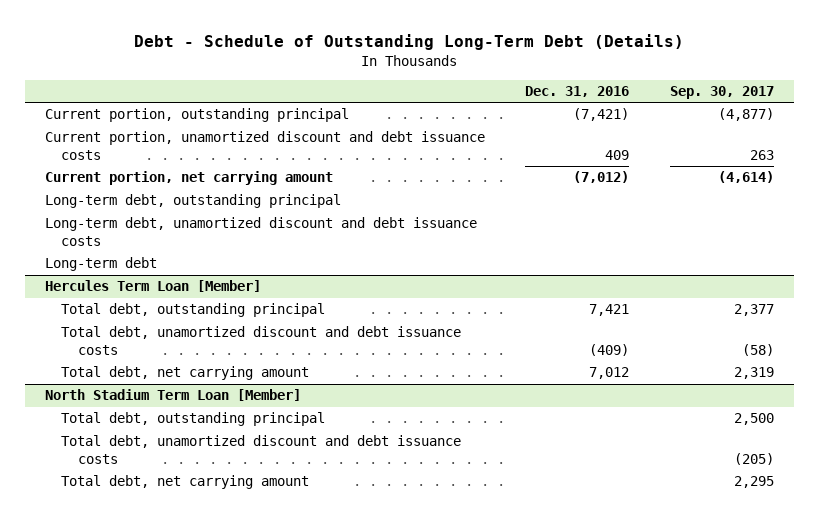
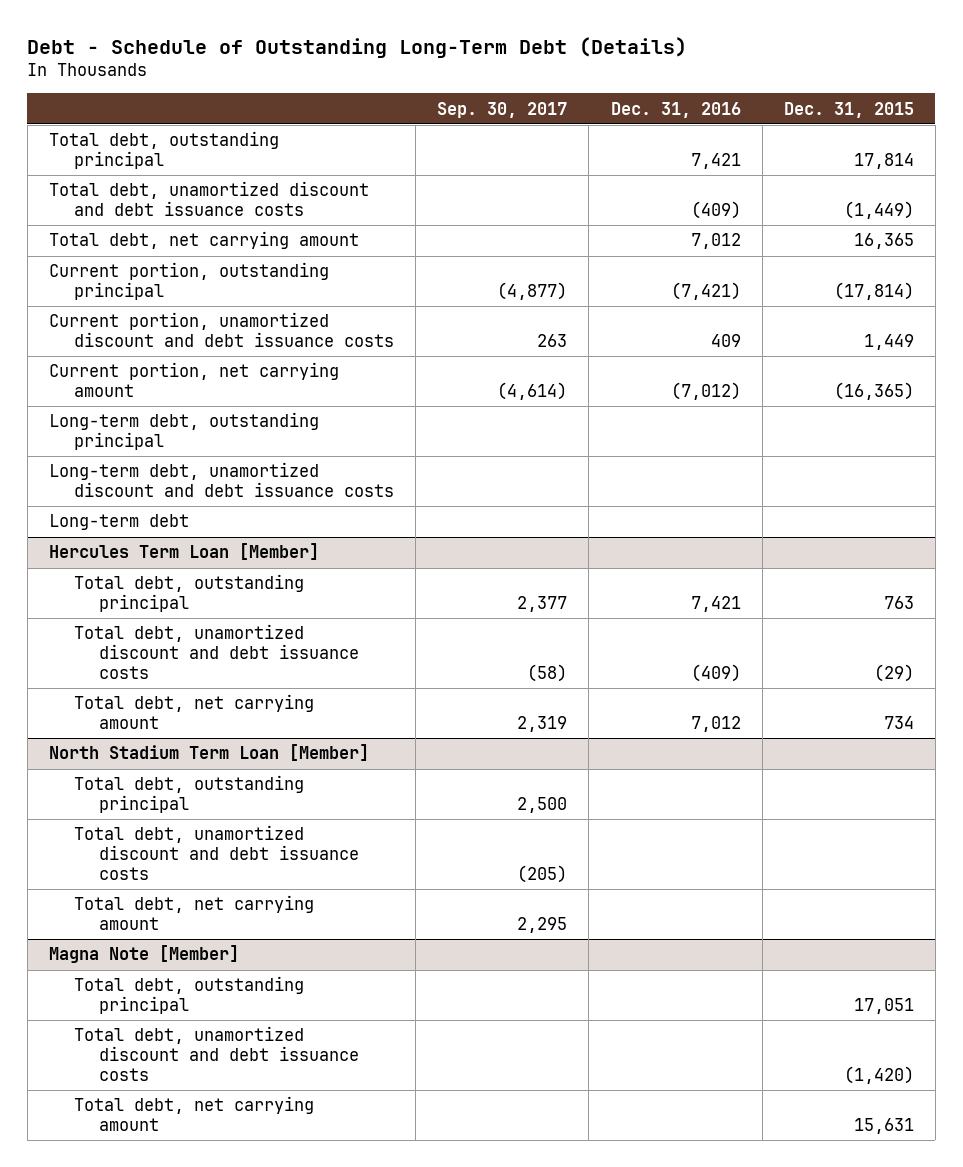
none -> [783,101,914,118] Dec. 31, 2015
none -> [49,131,280,170] Total debt, outstanding principal
none -> [49,181,370,217] Total debt, unamortized discount and debt issuance costs
none -> [49,231,360,250] Total debt, net carrying amount
none -> [49,945,240,964] Magna Note [Member]
none -> [73,976,304,1015] Total debt, outstanding principal
none -> [73,1026,359,1082] Total debt, unamortized discount and debt issuance costs
none -> [73,1096,314,1132] Total debt, net carrying amount

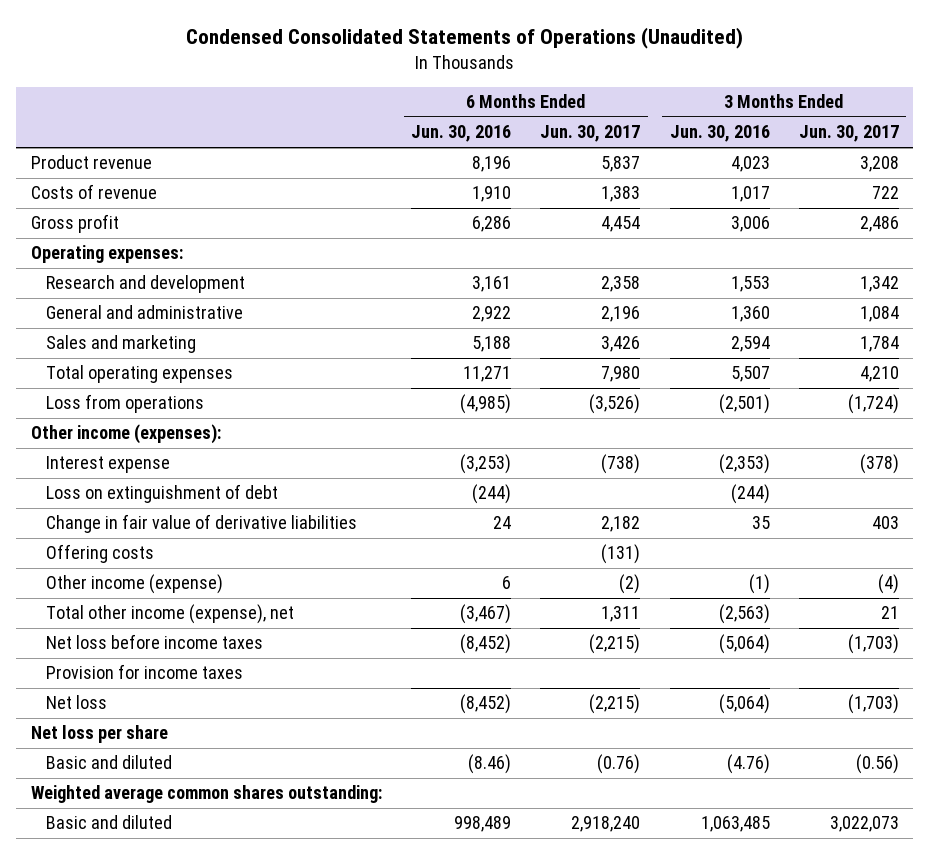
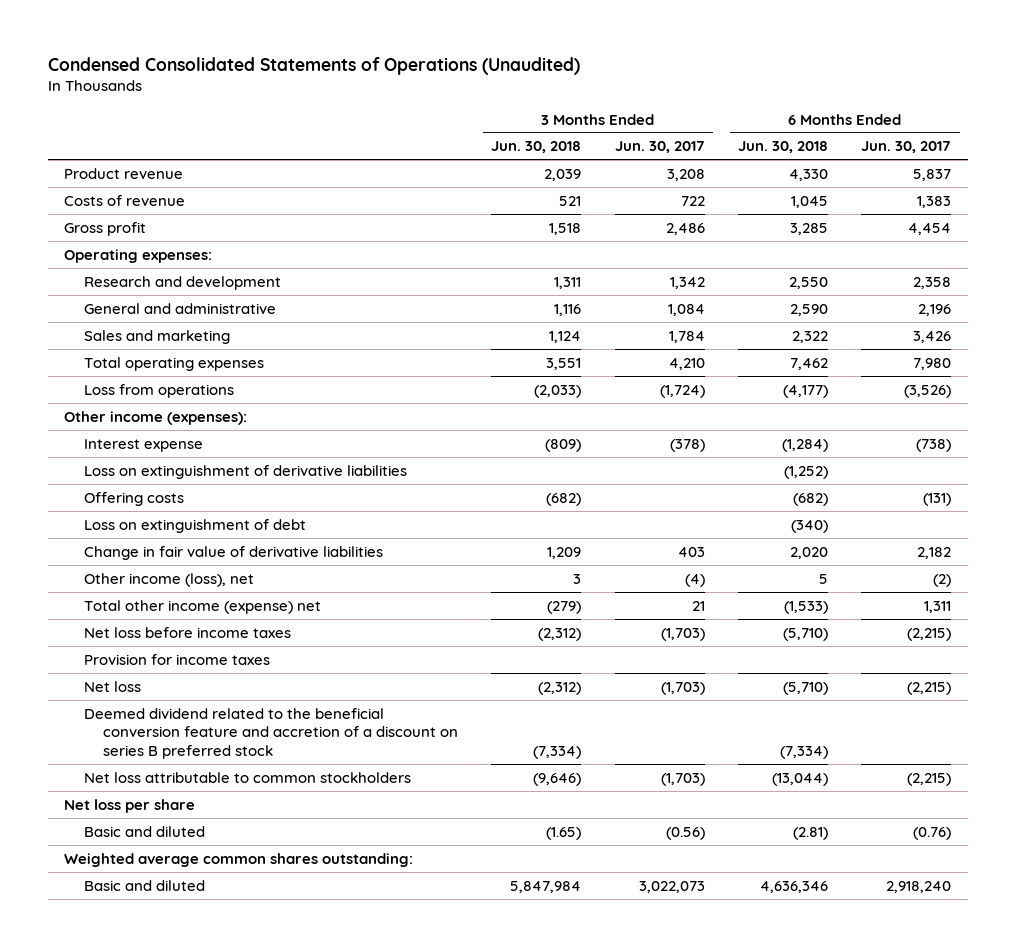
[411,125,512,143] Jun. 30, 2016 -> none
[669,125,770,143] Jun. 30, 2016 -> none
none -> [491,141,582,154] Jun. 30, 2018
none -> [737,141,828,154] Jun. 30, 2018
none -> [83,464,407,479] Loss on extinguishment of derivative liabilities
[45,544,154,564] Offering costs -> [83,491,184,506] Offering costs
[45,574,223,595] Other income (expense) -> [83,572,254,587] Other income (loss), net
[45,604,294,625] Total other income (expense), net -> [83,599,321,614] Total other income (expense) net
none -> [83,707,459,760] Deemed dividend related to the beneficial conversion feature and accretion of a discount on series B preferred stock
none -> [83,771,411,783] Net loss attributable to common stockholders

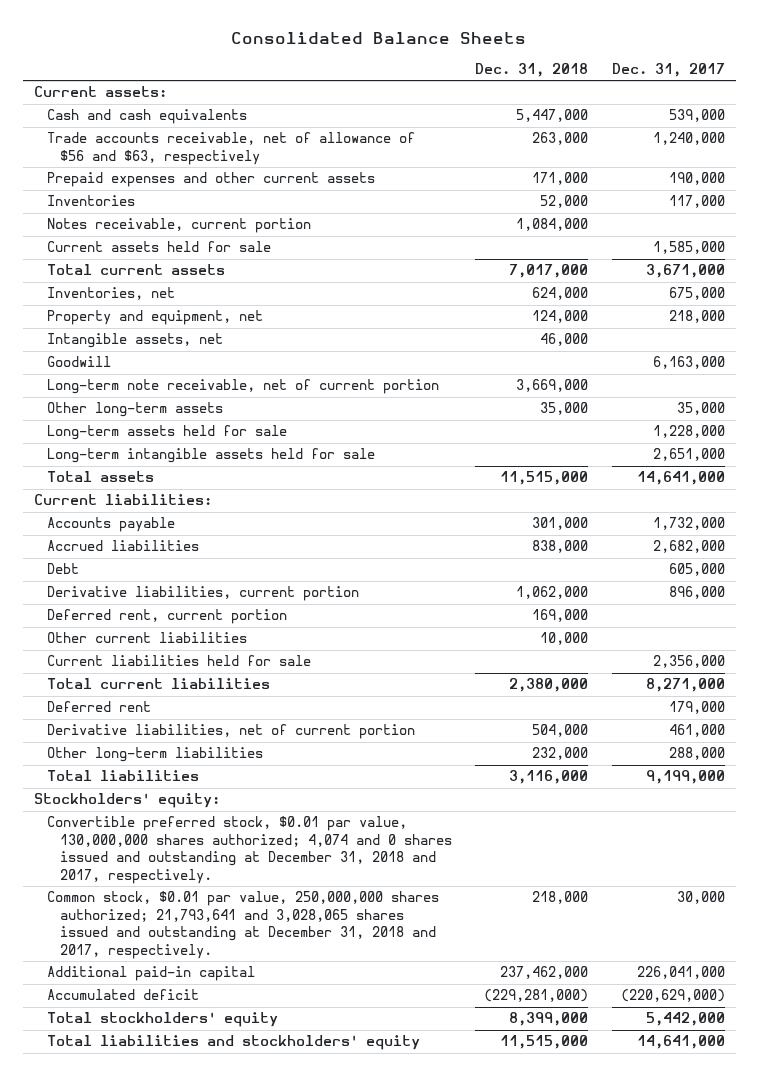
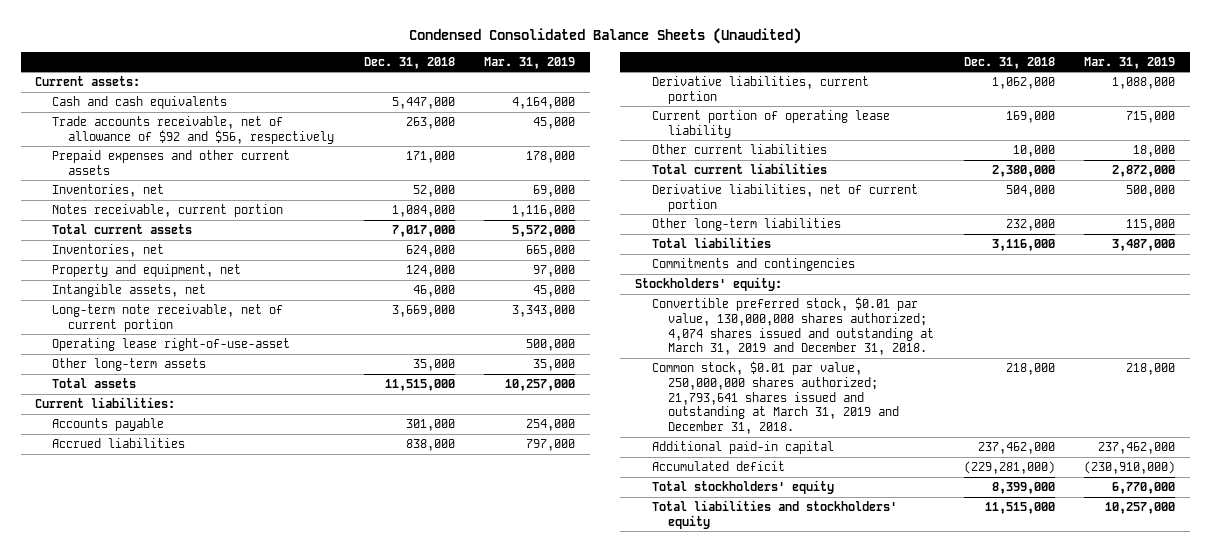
[231,31,527,44] Consolidated Balance Sheets -> [409,27,802,44] Condensed Consolidated Balance Sheets (Unaudited)
[611,62,725,77] Dec. 31, 2017 -> none
none -> [484,56,576,69] Mar. 31, 2019
[47,132,416,165] Trade accounts receivable, net of allowance of $56 and $63, respectively -> [51,116,335,144] Trade accounts receivable, net of allowance of $92 and $56, respectively
[47,195,136,207] Inventories -> [51,184,164,198] Inventories, net
[47,241,272,253] Current assets held for sale -> none
[47,356,112,368] Goodwill -> none
none -> [51,338,290,352] Operating lease right-of-use-asset
[47,425,288,441] Long-term assets held for sale -> none
[47,448,376,464] Long-term intangible assets held for sale -> none
[47,563,80,575] Debt -> none
[47,609,288,625] Deferred rent, current portion -> [651,110,890,138] Current portion of operating lease liability
[47,655,312,667] Current liabilities held for sale -> none
[47,701,152,713] Deferred rent -> none
none -> [651,258,855,272] Commitments and contingencies
[47,816,453,884] Convertible preferred stock, $0.01 par value, 130,000,000 shares authorized; 4,074 and 0 shares issued and outstanding at December 31, 2018 and 2017, respectively. -> [651,297,935,356] Convertible preferred stock, $0.01 par value, 130,000,000 shares authorized; 4,074 shares issued and outstanding at March 31, 2019 and December 31, 2018.
[47,891,440,959] Common stock, $0.01 par value, 250,000,000 shares authorized; 21,793,641 and 3,028,065 shares issued and outstanding at December 31, 2018 and 2017, respectively. -> [651,361,900,435] Common stock, $0.01 par value, 250,000,000 shares authorized; 21,793,641 shares issued and outstanding at March 31, 2019 and December 31, 2018.

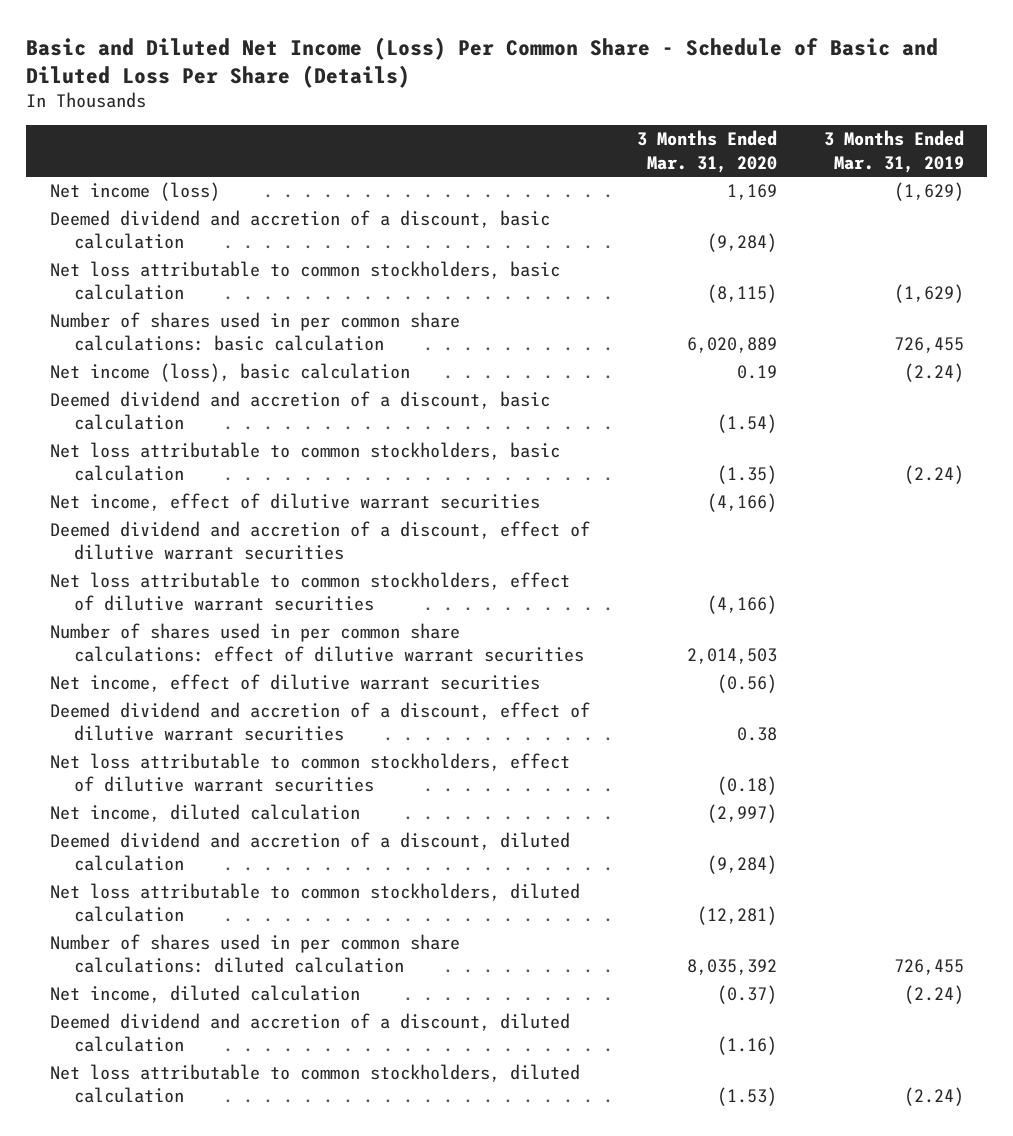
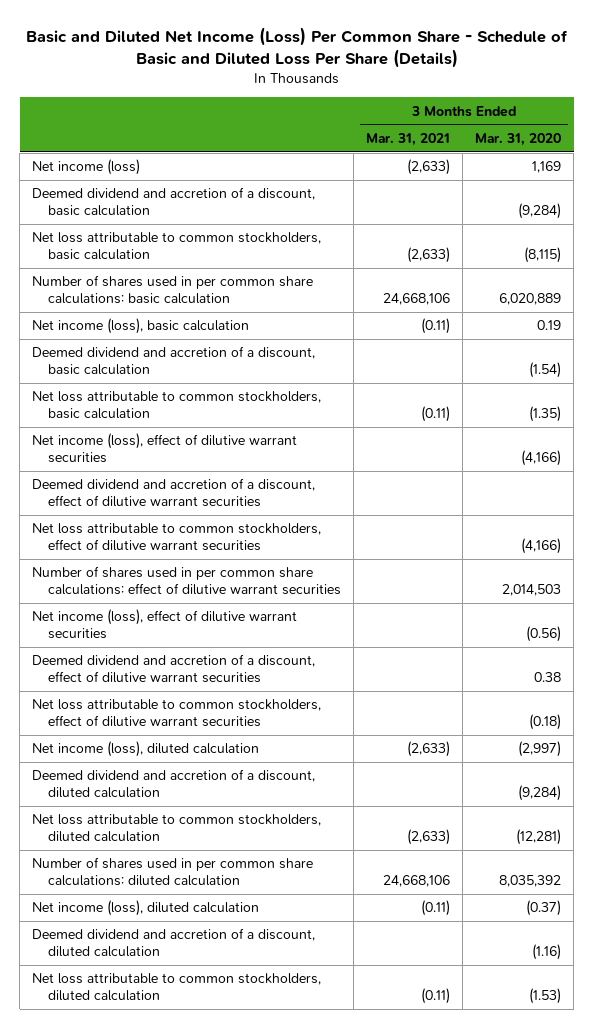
[823,130,964,173] 3 Months Ended Mar. 31, 2019 -> none
none -> [366,133,451,147] Mar. 31, 2021
[49,493,540,512] Net income, effect of dilutive warrant securities -> [32,433,298,464] Net income (loss), effect of dilutive warrant securities
[49,674,540,693] Net income, effect of dilutive warrant securities -> [32,609,298,640] Net income (loss), effect of dilutive warrant securities
[49,804,360,823] Net income, diluted calculation -> [32,741,260,758] Net income (loss), diluted calculation
[49,985,360,1004] Net income, diluted calculation -> [32,900,260,917] Net income (loss), diluted calculation

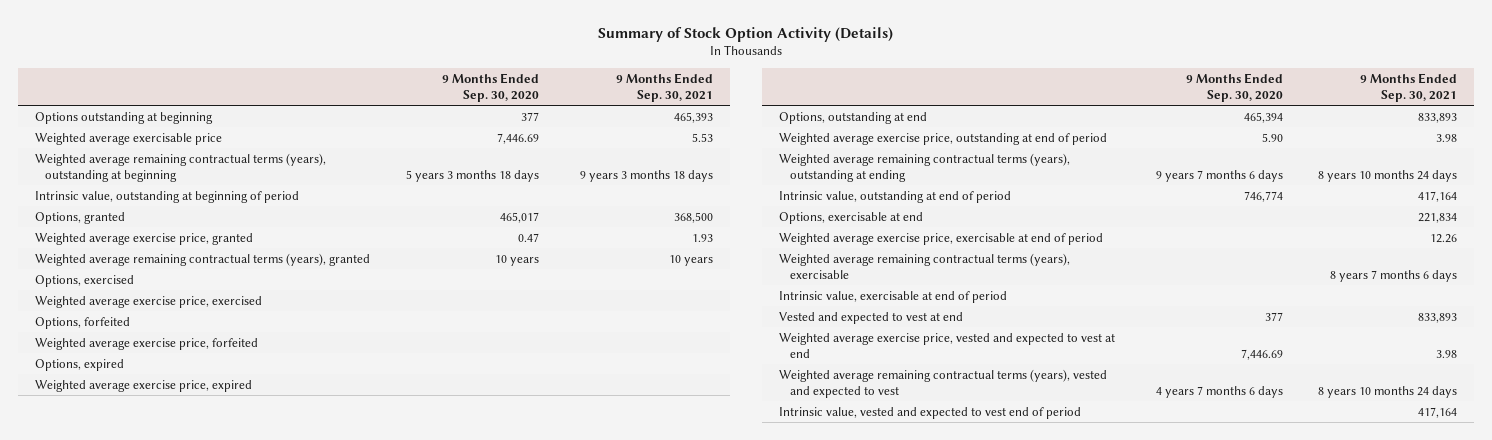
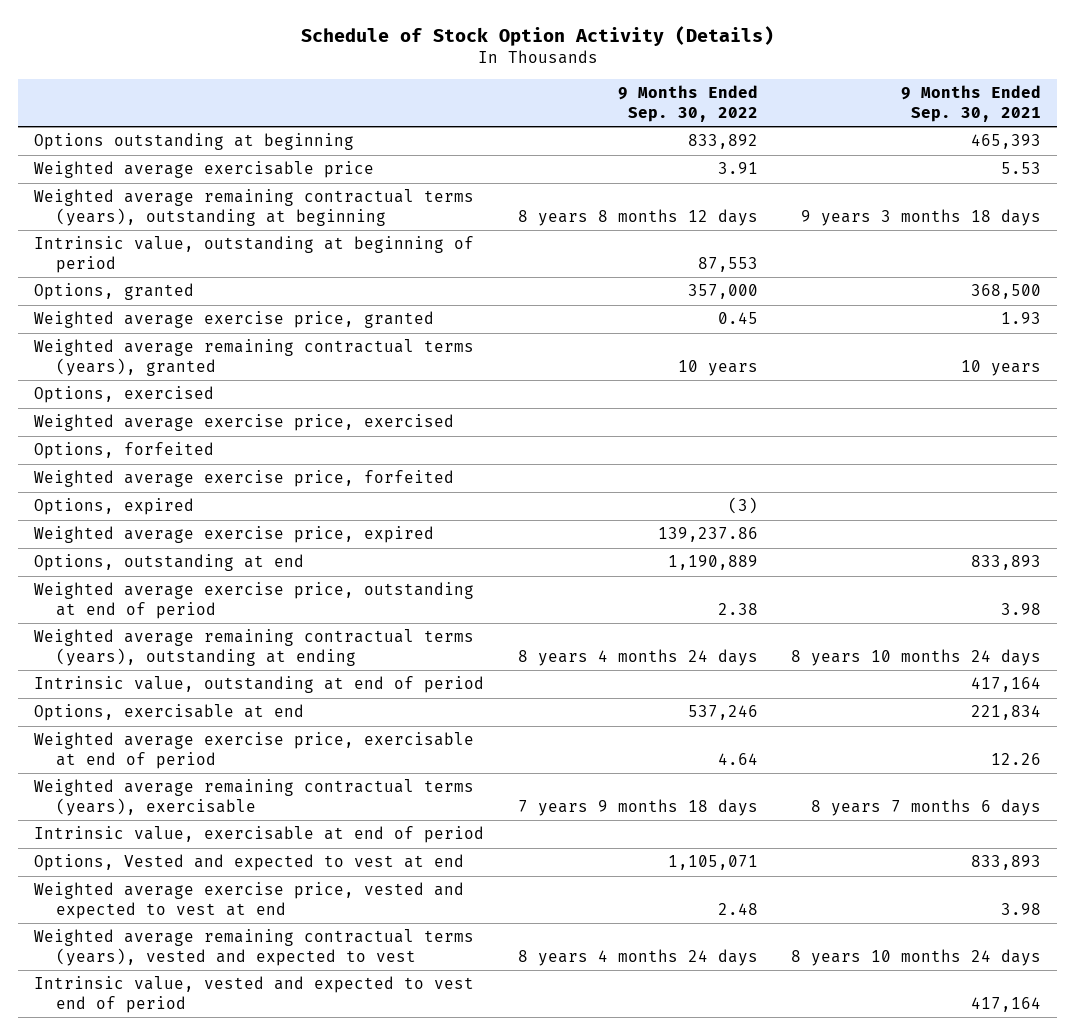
[598,26,894,42] Summary of Stock Option Activity (Details) -> [300,26,774,47] Schedule of Stock Option Activity (Details)
[441,72,539,103] 9 Months Ended Sep. 30, 2020 -> none
none -> [617,85,758,122] 9 Months Ended Sep. 30, 2022
[779,311,964,324] Vested and expected to vest at end -> [34,854,465,872] Options, Vested and expected to vest at end

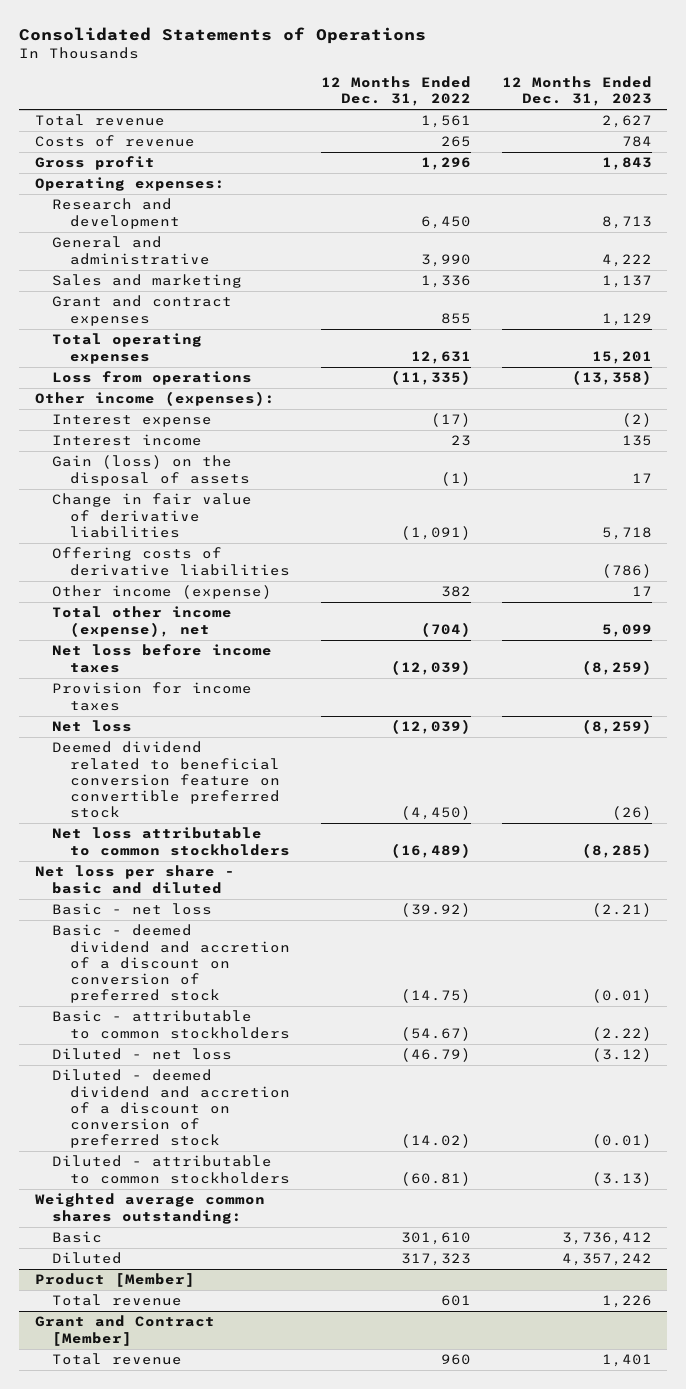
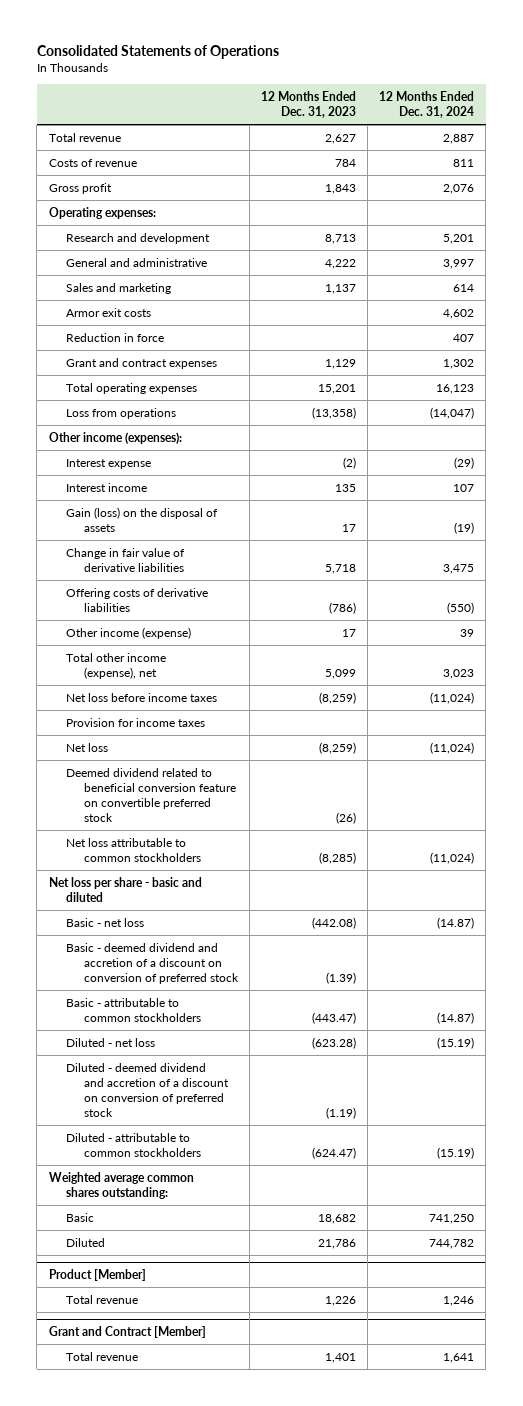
[320,76,471,107] 12 Months Ended Dec. 31, 2022 -> none
none -> [379,91,475,119] 12 Months Ended Dec. 31, 2024
none -> [66,307,152,317] Armor exit costs
none -> [66,332,165,342] Reduction in force
[591,903,652,918] (2.21) -> [311,916,356,929] (442.08)
[591,989,652,1004] (0.01) -> [325,971,356,984] (1.39)
[591,1026,652,1041] (2.22) -> [311,1011,356,1024] (443.47)
[591,1048,652,1063] (3.12) -> [311,1036,356,1049] (623.28)
[591,1134,652,1149] (0.01) -> [325,1106,356,1119] (1.19)
[591,1171,652,1186] (3.13) -> [311,1146,356,1159] (624.47)
[561,1232,652,1246] 3,736,412 -> [317,1213,356,1224] 18,682
[561,1253,652,1267] 4,357,242 -> [317,1238,356,1249] 21,786

